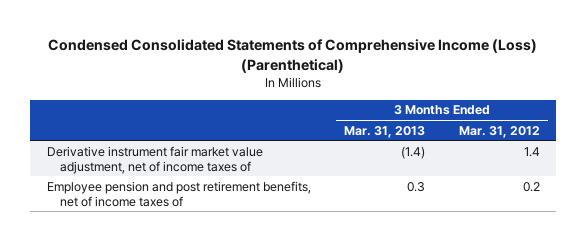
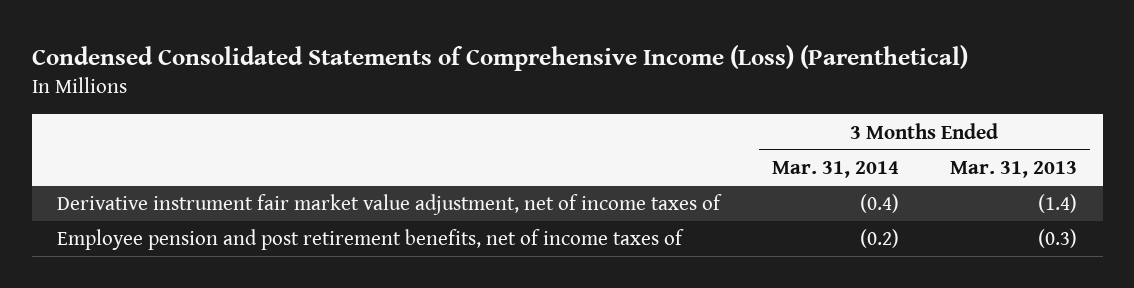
[458,125,540,138] Mar. 31, 2012 -> none
none -> [771,160,899,178] Mar. 31, 2014
[407,181,426,192] 0.3 -> [1038,229,1078,249] (0.3)

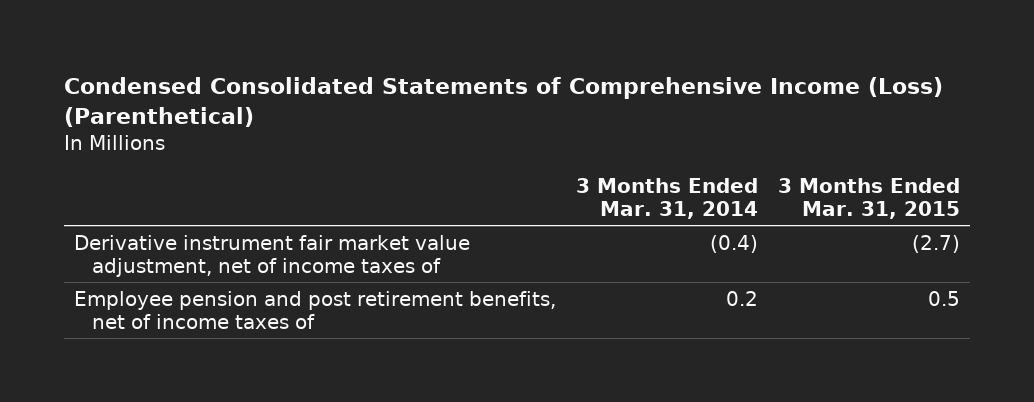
[950,160,1078,178] Mar. 31, 2013 -> none
none -> [778,177,961,219] 3 Months Ended Mar. 31, 2015
[859,229,899,249] (0.2) -> [726,290,759,306] 0.2

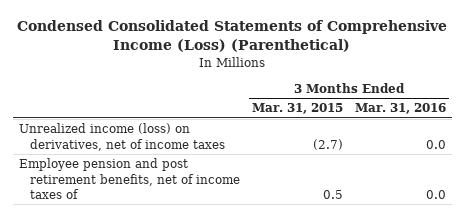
[576,177,759,219] 3 Months Ended Mar. 31, 2014 -> none
none -> [355,103,447,115] Mar. 31, 2016
[73,234,470,277] Derivative instrument fair market value adjustment, net of income taxes of -> [18,123,225,151] Unrealized income (loss) on derivatives, net of income taxes

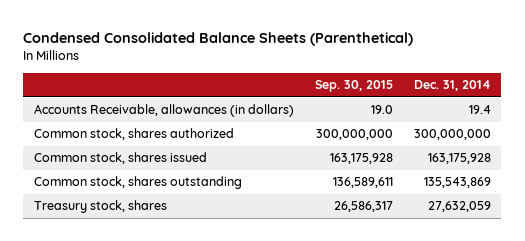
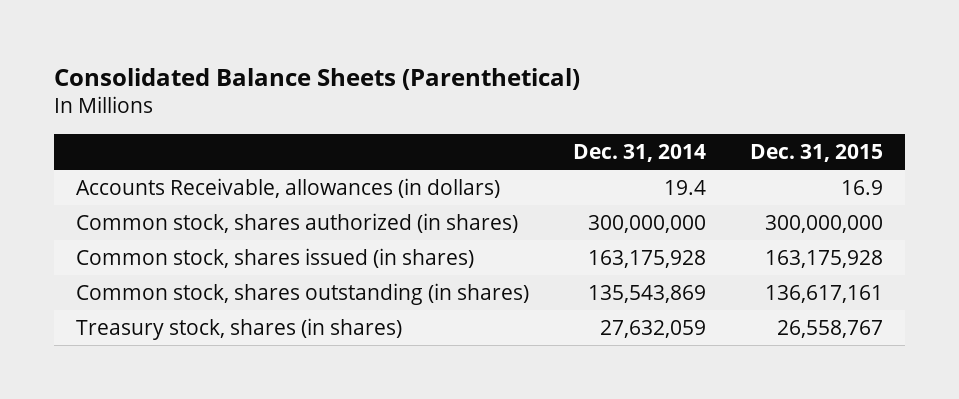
[23,32,414,47] Condensed Consolidated Balance Sheets (Parenthetical) -> [53,67,580,90] Consolidated Balance Sheets (Parenthetical)
[314,80,393,93] Sep. 30, 2015 -> none
none -> [750,143,884,162] Dec. 31, 2015
[33,128,234,141] Common stock, shares authorized -> [75,212,518,233] Common stock, shares authorized (in shares)
[33,152,207,165] Common stock, shares issued -> [75,247,474,268] Common stock, shares issued (in shares)
[33,176,242,190] Common stock, shares outstanding -> [75,282,529,305] Common stock, shares outstanding (in shares)
[33,200,167,214] Treasury stock, shares -> [75,317,402,340] Treasury stock, shares (in shares)

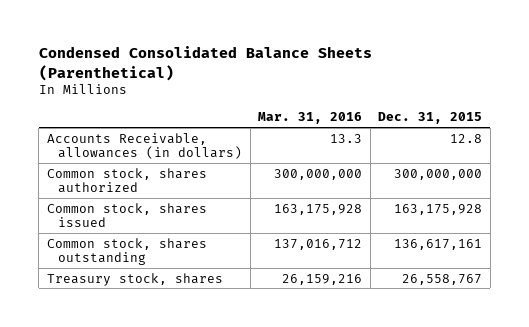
[53,67,580,90] Consolidated Balance Sheets (Parenthetical) -> [38,46,372,81] Condensed Consolidated Balance Sheets (Parenthetical)
[573,143,707,162] Dec. 31, 2014 -> none
none -> [258,112,363,125] Mar. 31, 2016
[841,179,884,195] 16.9 -> [450,133,483,143] 12.8
[75,212,518,233] Common stock, shares authorized (in shares) -> [46,167,207,194] Common stock, shares authorized
[75,247,474,268] Common stock, shares issued (in shares) -> [46,202,207,228] Common stock, shares issued
[75,282,529,305] Common stock, shares outstanding (in shares) -> [46,237,207,266] Common stock, shares outstanding
[75,317,402,340] Treasury stock, shares (in shares) -> [46,272,223,286] Treasury stock, shares

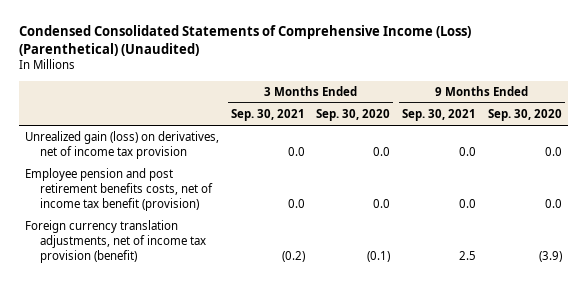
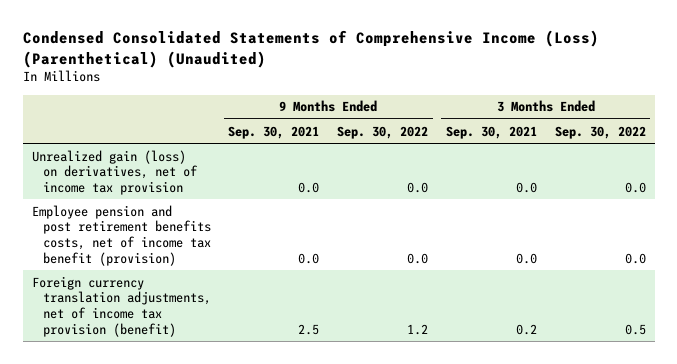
[316,109,391,122] Sep. 30, 2020 -> none
[488,109,563,122] Sep. 30, 2020 -> none
none -> [337,125,429,139] Sep. 30, 2022
none -> [554,125,646,139] Sep. 30, 2022
[281,250,305,262] (0.2) -> [515,323,537,335] 0.2

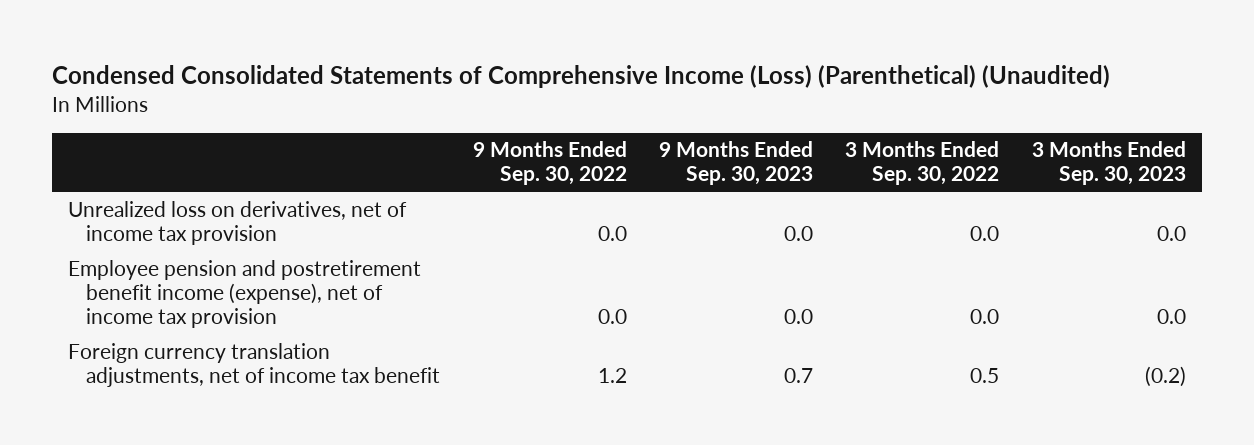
[228,125,320,139] Sep. 30, 2021 -> none
[445,125,537,139] Sep. 30, 2021 -> none
none -> [659,141,814,186] 9 Months Ended Sep. 30, 2023
none -> [1031,141,1186,186] 3 Months Ended Sep. 30, 2023
[31,149,198,195] Unrealized gain (loss) on derivatives, net of income tax provision -> [67,200,407,245] Unrealized loss on derivatives, net of income tax provision
[31,204,211,266] Employee pension and post retirement benefits costs, net of income tax benefit (provision) -> [67,259,421,328] Employee pension and postretirement benefit income (expense), net of income tax provision
[31,275,211,337] Foreign currency translation adjustments, net of income tax provision (benefit) -> [67,342,441,387] Foreign currency translation adjustments, net of income tax benefit

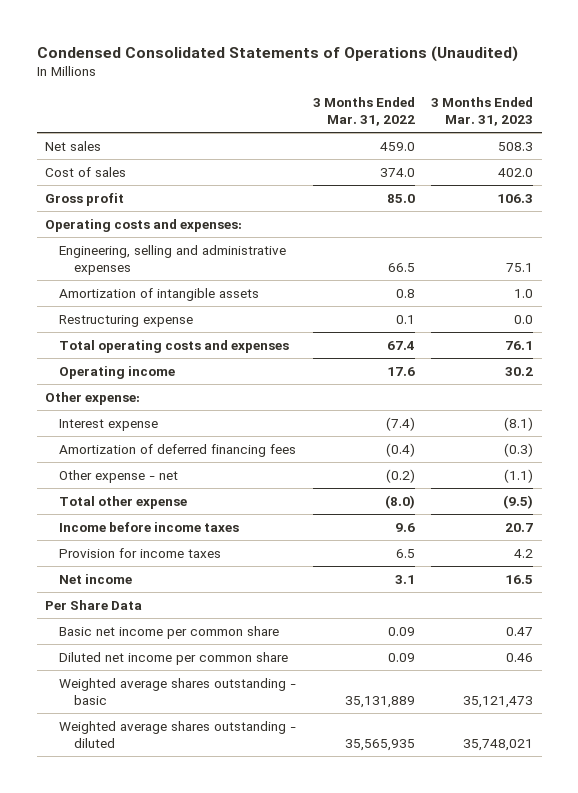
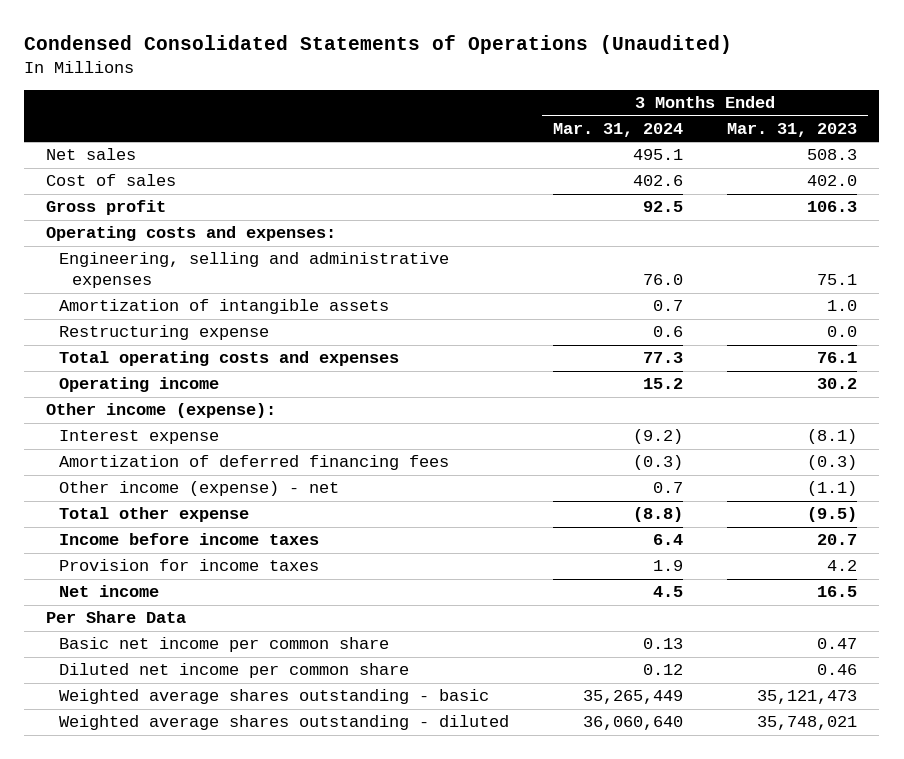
[312,96,415,127] 3 Months Ended Mar. 31, 2022 -> none
none -> [553,122,684,137] Mar. 31, 2024
[44,391,140,405] Other expense: -> [46,403,277,419] Other income (expense):
[59,469,179,483] Other expense - net -> [58,481,339,497] Other income (expense) - net

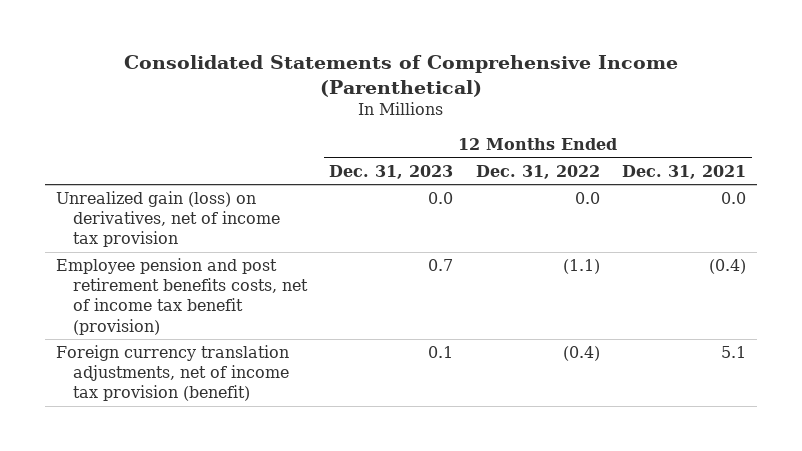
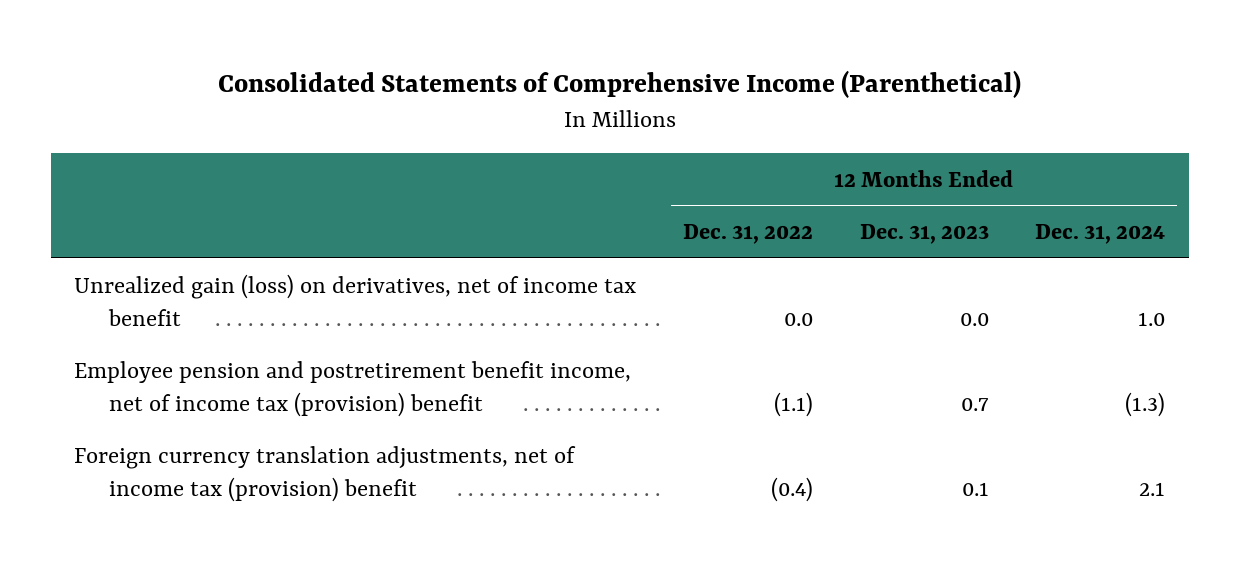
[621,164,746,179] Dec. 31, 2021 -> none
none -> [1035,224,1166,245] Dec. 31, 2024
[55,191,280,248] Unrealized gain (loss) on derivatives, net of income tax provision -> [74,273,637,326] Unrealized gain (loss) on derivatives, net of income tax benefit
[55,258,308,335] Employee pension and post retirement benefits costs, net of income tax benefit (provision) -> [74,360,632,417] Employee pension and postretirement benefit income, net of income tax (provision) benefit
[55,345,289,402] Foreign currency translation adjustments, net of income tax provision (benefit) -> [74,445,577,502] Foreign currency translation adjustments, net of income tax (provision) benefit

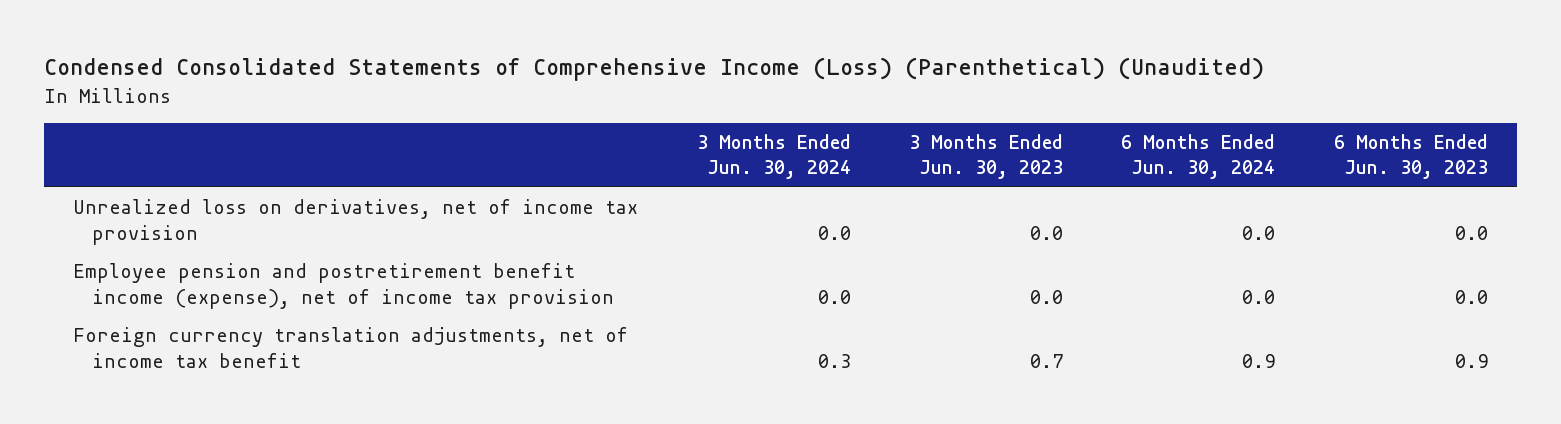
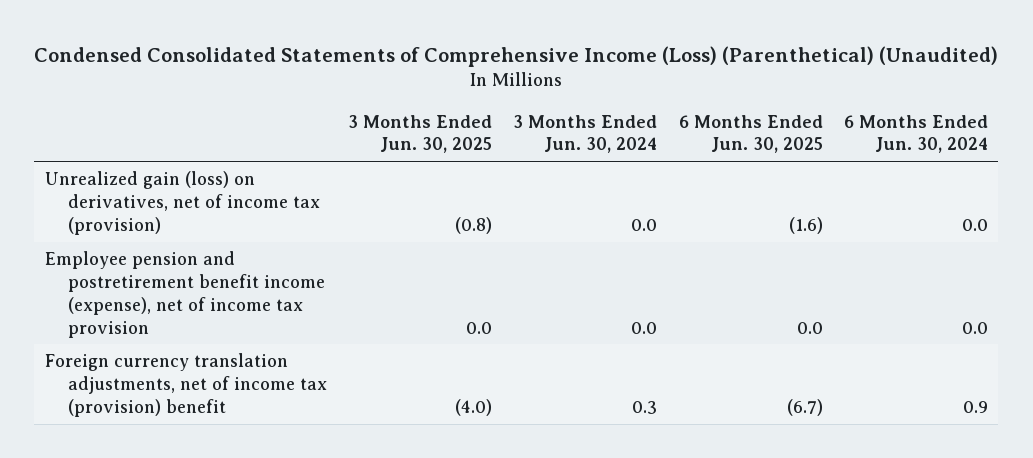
[909,133,1064,180] 3 Months Ended Jun. 30, 2023 -> none
[1333,133,1488,180] 6 Months Ended Jun. 30, 2023 -> none
none -> [348,114,493,154] 3 Months Ended Jun. 30, 2025
none -> [678,114,823,154] 6 Months Ended Jun. 30, 2025
[73,199,639,245] Unrealized loss on derivatives, net of income tax provision -> [44,171,321,235] Unrealized gain (loss) on derivatives, net of income tax (provision)
[73,327,629,368] Foreign currency translation adjustments, net of income tax benefit -> [44,353,328,417] Foreign currency translation adjustments, net of income tax (provision) benefit

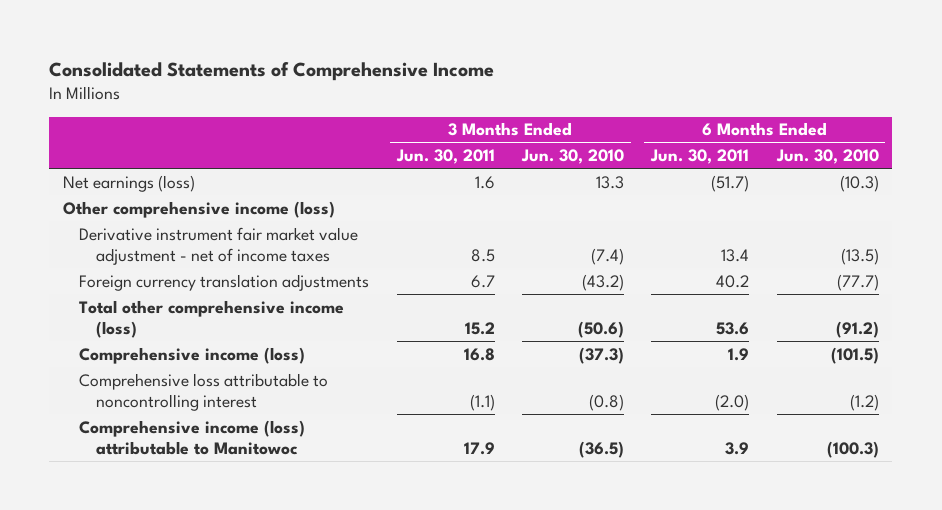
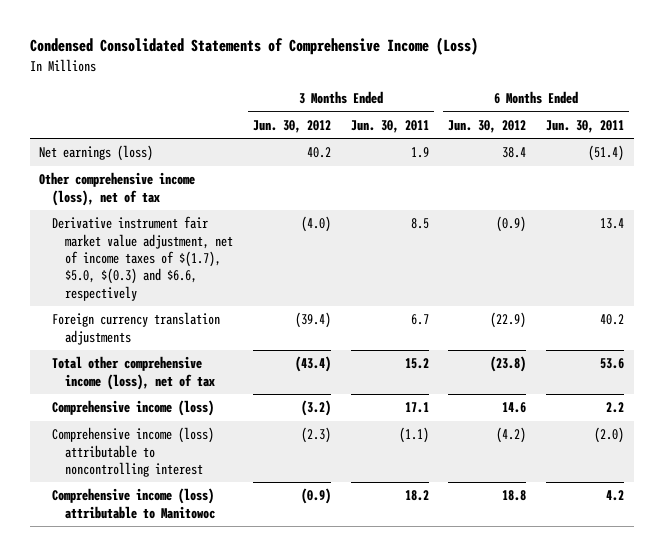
[49,62,495,82] Consolidated Statements of Comprehensive Income -> [29,37,478,56] Condensed Consolidated Statements of Comprehensive Income (Loss)
[520,149,624,165] Jun. 30, 2010 -> none
[775,149,879,165] Jun. 30, 2010 -> none
none -> [252,119,331,133] Jun. 30, 2012
none -> [448,119,527,133] Jun. 30, 2012
[474,175,495,189] 1.6 -> [410,147,429,159] 1.9
[711,174,750,192] (51.7) -> [588,145,625,162] (51.4)
[62,200,335,218] Other comprehensive income (loss) -> [39,172,196,206] Other comprehensive income (loss), net of tax
[79,226,359,265] Derivative instrument fair market value adjustment - net of income taxes -> [52,216,233,301] Derivative instrument fair market value adjustment, net of income taxes of $(1.7), $5.0, $(0.3) and $6.6, respectively
[79,299,345,338] Total other comprehensive income (loss) -> [52,356,215,390] Total other comprehensive income (loss), net of tax
[463,347,495,361] 16.8 -> [404,402,429,414] 17.1
[728,347,750,361] 1.9 -> [606,402,625,414] 2.2
[79,372,329,411] Comprehensive loss attributable to noncontrolling interest -> [52,427,215,477] Comprehensive income (loss) attributable to noncontrolling interest
[463,441,495,455] 17.9 -> [404,490,429,502] 18.2
[725,441,750,455] 3.9 -> [606,490,625,502] 4.2

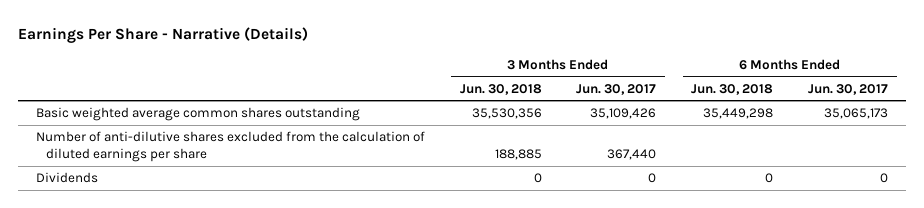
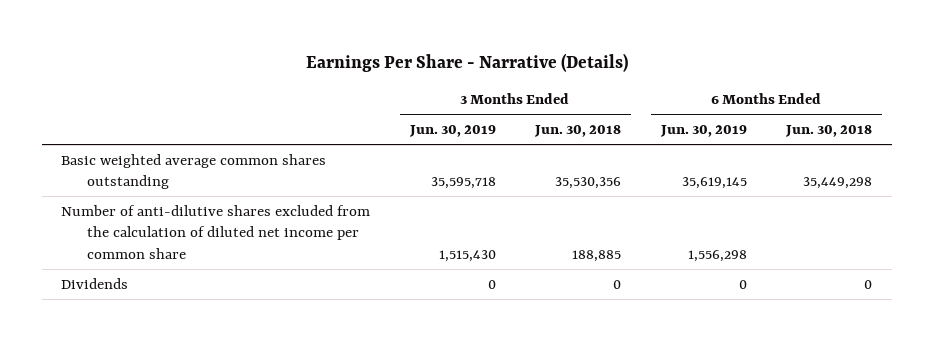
[576,83,657,95] Jun. 30, 2017 -> none
[808,83,889,95] Jun. 30, 2017 -> none
none -> [408,125,496,138] Jun. 30, 2019
none -> [659,125,747,138] Jun. 30, 2019
[35,131,425,162] Number of anti-dilutive shares excluded from the calculation of diluted earnings per share -> [61,204,371,259] Number of anti-dilutive shares excluded from the calculation of diluted net income per common share

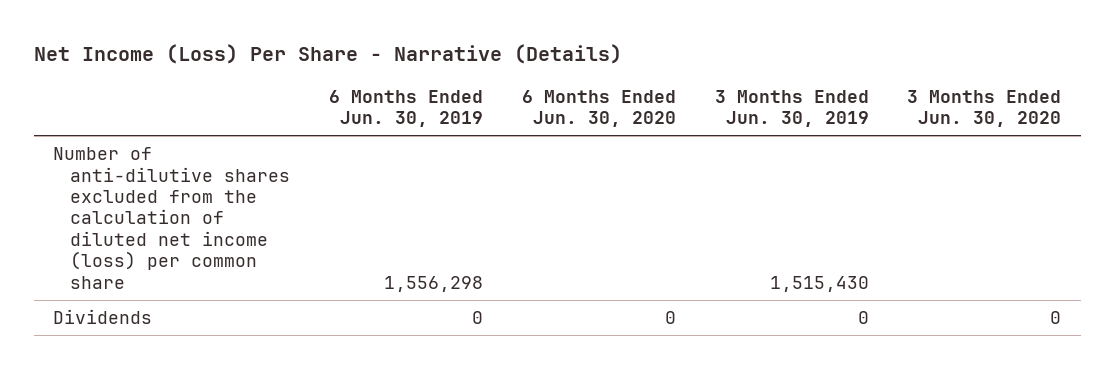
[305,52,628,72] Earnings Per Share - Narrative (Details) -> [33,43,622,64] Net Income (Loss) Per Share - Narrative (Details)
[534,125,622,138] Jun. 30, 2018 -> none
[785,125,873,138] Jun. 30, 2018 -> none
none -> [521,89,676,127] 6 Months Ended Jun. 30, 2020
none -> [907,89,1062,127] 3 Months Ended Jun. 30, 2020
[61,153,327,190] Basic weighted average common shares outstanding -> none
[61,204,371,259] Number of anti-dilutive shares excluded from the calculation of diluted net income per common share -> [52,147,291,289] Number of anti-dilutive shares excluded from the calculation of diluted net income (loss) per common share

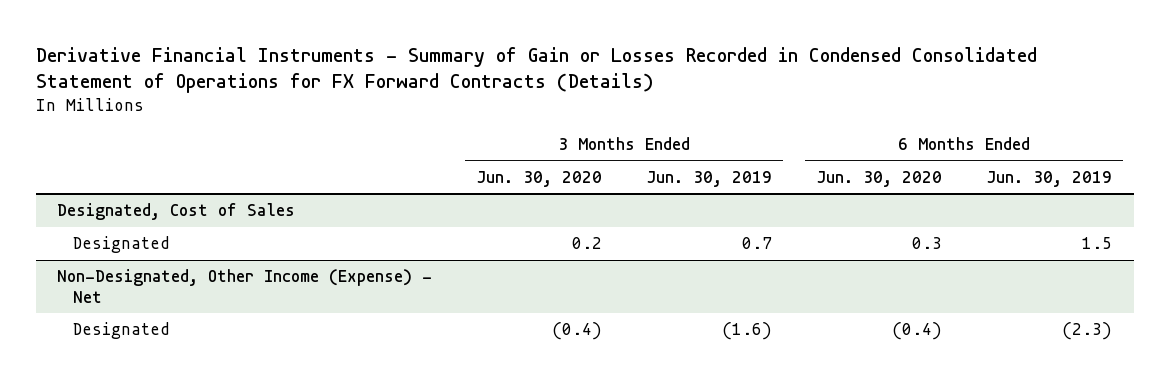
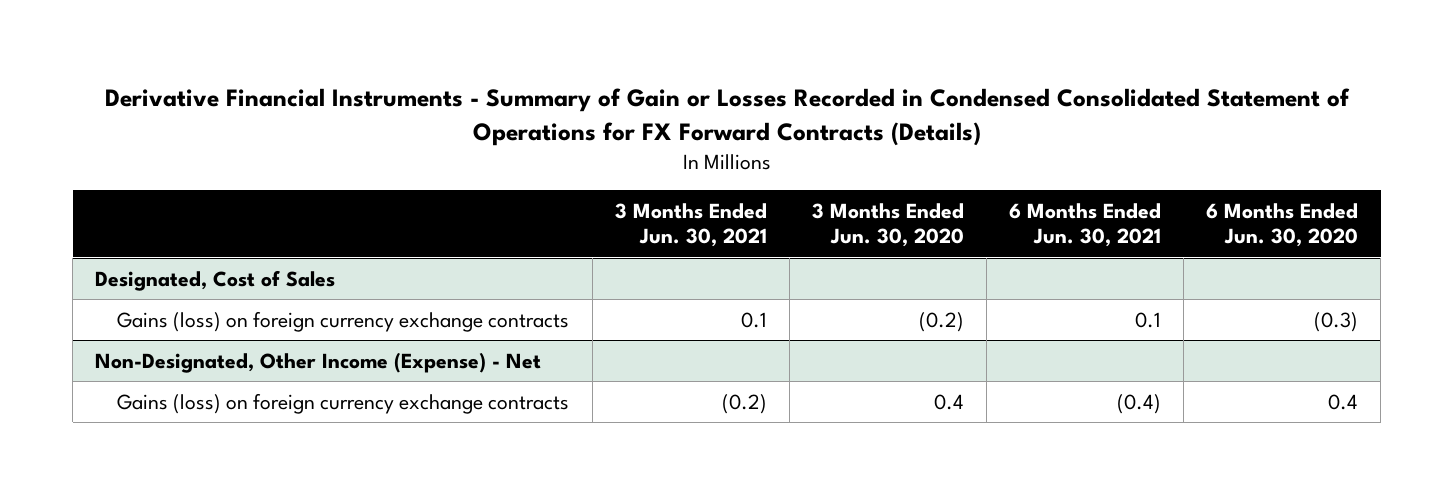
[646,170,773,187] Jun. 30, 2019 -> none
[985,170,1112,187] Jun. 30, 2019 -> none
none -> [614,202,767,248] 3 Months Ended Jun. 30, 2021
none -> [1009,202,1162,248] 6 Months Ended Jun. 30, 2021
[72,236,170,254] Designated -> none
none -> [117,310,570,332] Gains (loss) on foreign currency exchange contracts
[72,322,170,340] Designated -> none
none -> [117,392,570,414] Gains (loss) on foreign currency exchange contracts

